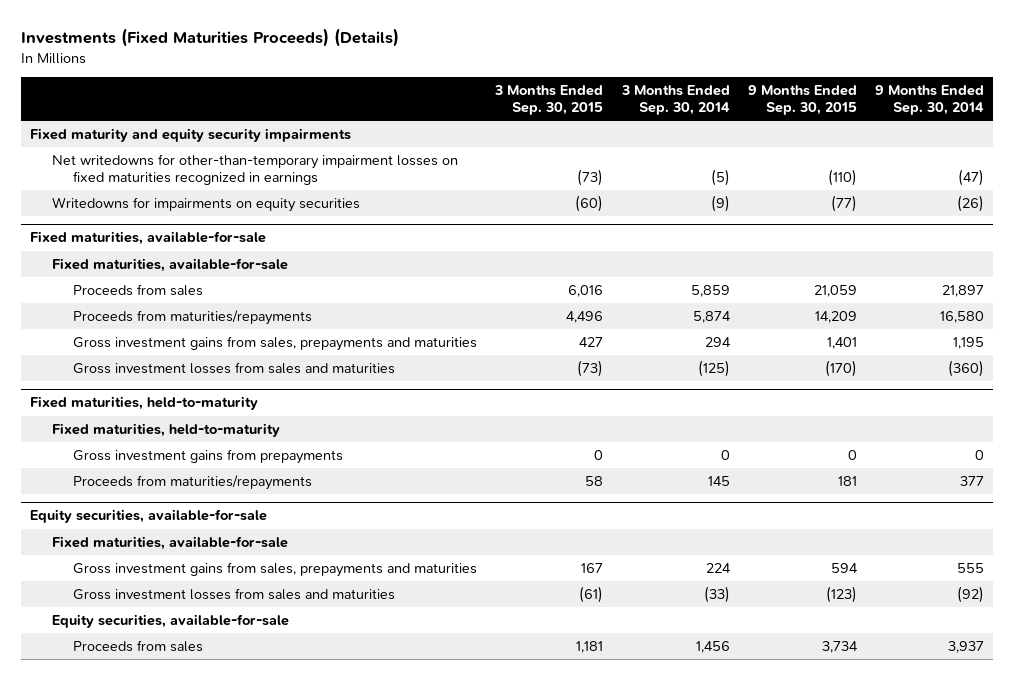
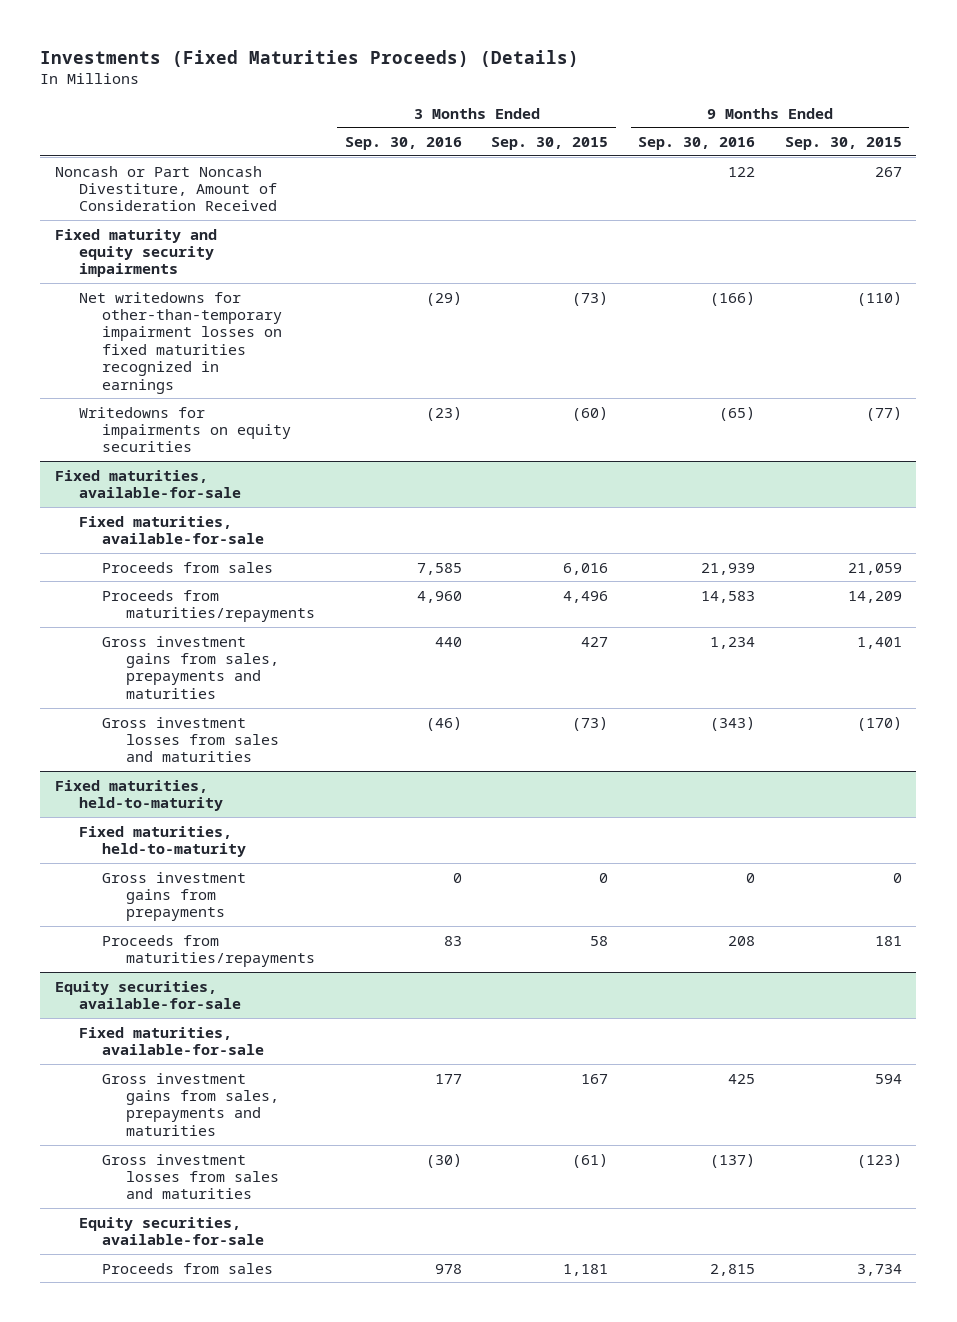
[620,84,730,115] 3 Months Ended Sep. 30, 2014 -> none
[874,84,984,115] 9 Months Ended Sep. 30, 2014 -> none
none -> [344,136,462,150] Sep. 30, 2016
none -> [637,136,755,150] Sep. 30, 2016
none -> [55,165,277,212] Noncash or Part Noncash Divestiture, Amount of Consideration Received

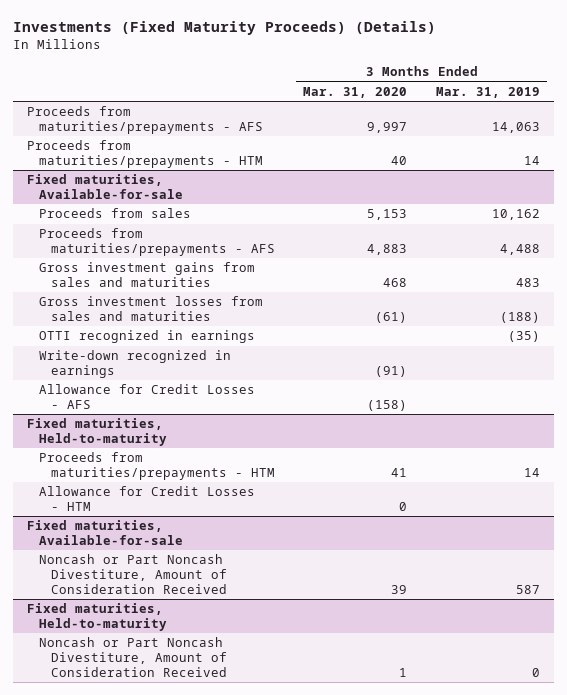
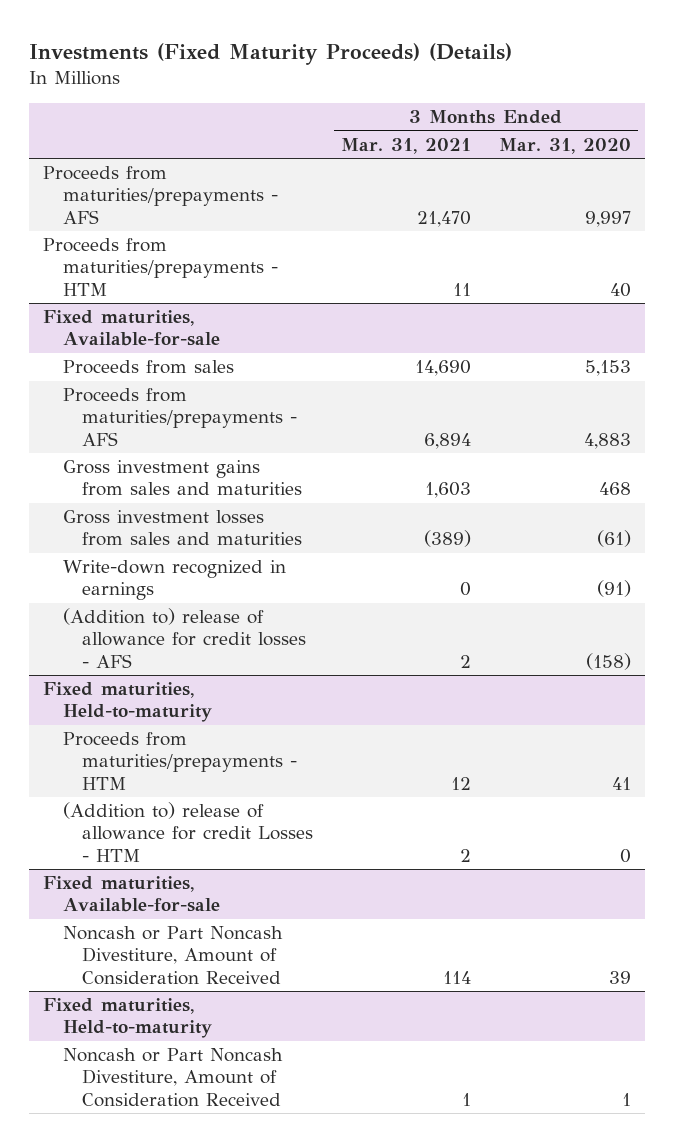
[435,87,540,99] Mar. 31, 2019 -> none
none -> [341,137,472,154] Mar. 31, 2021
[38,330,255,344] OTTI recognized in earnings -> none
[38,384,255,410] Allowance for Credit Losses - AFS -> [62,608,306,668] (Addition to) release of allowance for credit losses - AFS
[38,486,255,512] Allowance for Credit Losses - HTM -> [62,802,313,862] (Addition to) release of allowance for credit Losses - HTM

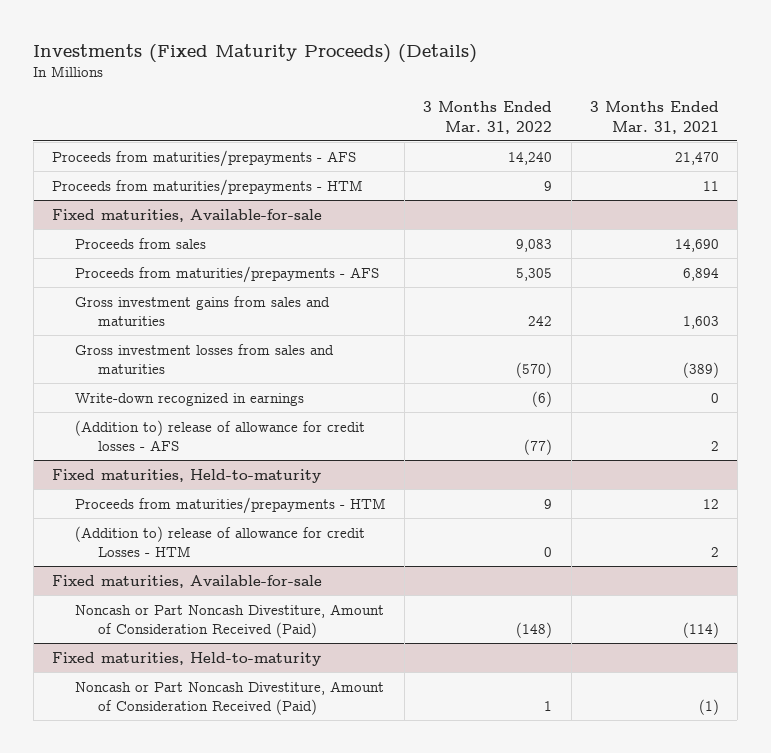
[499,137,632,154] Mar. 31, 2020 -> none
none -> [423,101,553,134] 3 Months Ended Mar. 31, 2022
[62,926,283,985] Noncash or Part Noncash Divestiture, Amount of Consideration Received -> [75,603,385,639] Noncash or Part Noncash Divestiture, Amount of Consideration Received (Paid)
[443,970,472,984] 114 -> [682,622,719,639] (114)
[62,1048,283,1107] Noncash or Part Noncash Divestiture, Amount of Consideration Received -> [75,680,385,716] Noncash or Part Noncash Divestiture, Amount of Consideration Received (Paid)
[462,1092,472,1106] 1 -> [698,699,719,716] (1)

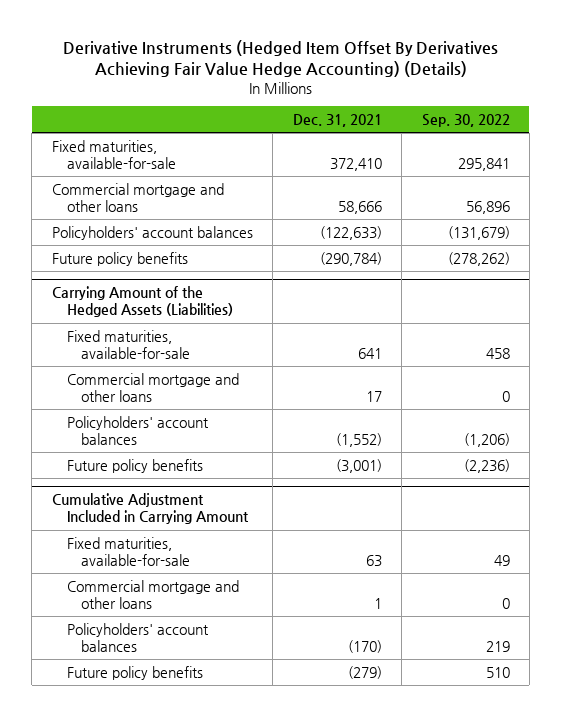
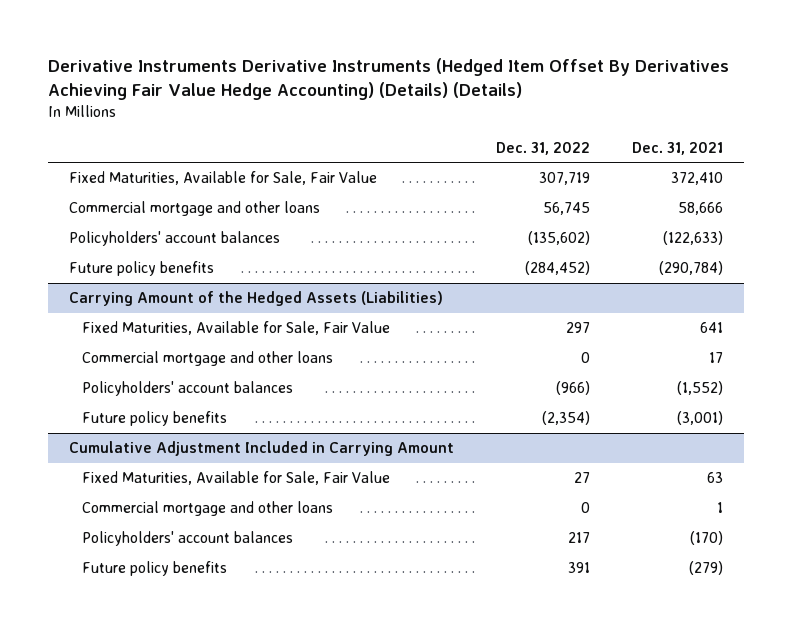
[62,40,498,78] Derivative Instruments (Hedged Item Offset By Derivatives Achieving Fair Value Hedge Accounting) (Details) -> [47,57,729,100] Derivative Instruments Derivative Instruments (Hedged Item Offset By Derivatives Achieving Fair Value Hedge Accounting) (Details) (Details)
[421,113,510,127] Sep. 30, 2022 -> none
none -> [495,141,590,155] Dec. 31, 2022
[51,139,176,169] Fixed maturities, available-for-sale -> [68,171,377,186] Fixed Maturities, Available for Sale, Fair Value
[66,329,191,359] Fixed maturities, available-for-sale -> [82,321,391,336] Fixed Maturities, Available for Sale, Fair Value
[66,536,191,566] Fixed maturities, available-for-sale -> [82,471,391,486] Fixed Maturities, Available for Sale, Fair Value

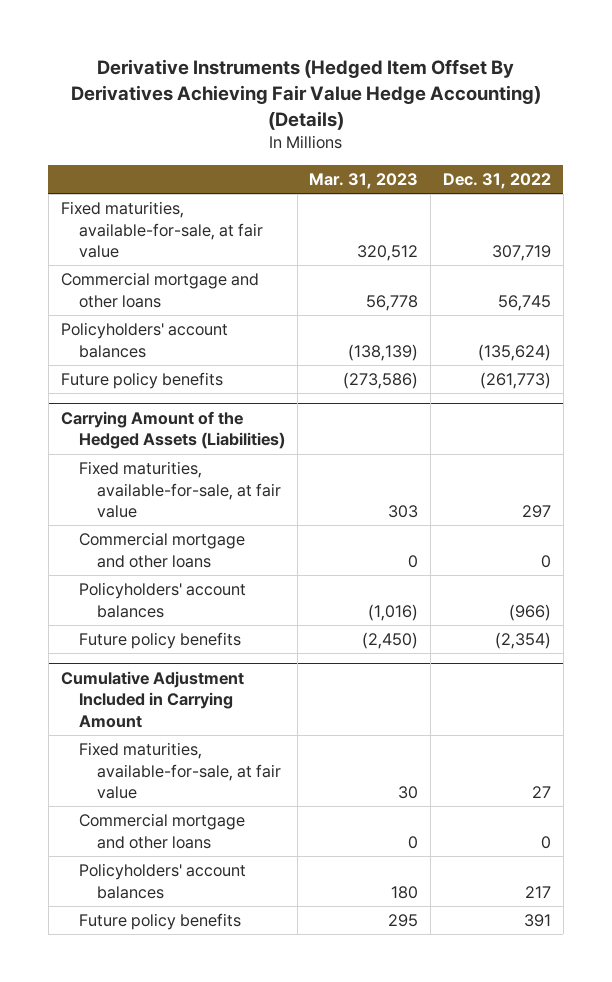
[47,57,729,100] Derivative Instruments Derivative Instruments (Hedged Item Offset By Derivatives Achieving Fair Value Hedge Accounting) (Details) (Details) -> [70,59,541,130] Derivative Instruments (Hedged Item Offset By Derivatives Achieving Fair Value Hedge Accounting) (Details)
[631,141,723,155] Dec. 31, 2021 -> none
none -> [309,172,419,189] Mar. 31, 2023
[68,171,377,186] Fixed Maturities, Available for Sale, Fair Value -> [60,201,264,259] Fixed maturities, available-for-sale, at fair value
[527,231,590,246] (135,602) -> [477,343,551,361] (135,624)
[524,261,590,276] (284,452) -> [479,372,551,390] (261,773)
[82,321,391,336] Fixed Maturities, Available for Sale, Fair Value -> [79,461,282,519] Fixed maturities, available-for-sale, at fair value
[82,471,391,486] Fixed Maturities, Available for Sale, Fair Value -> [79,742,282,800] Fixed maturities, available-for-sale, at fair value

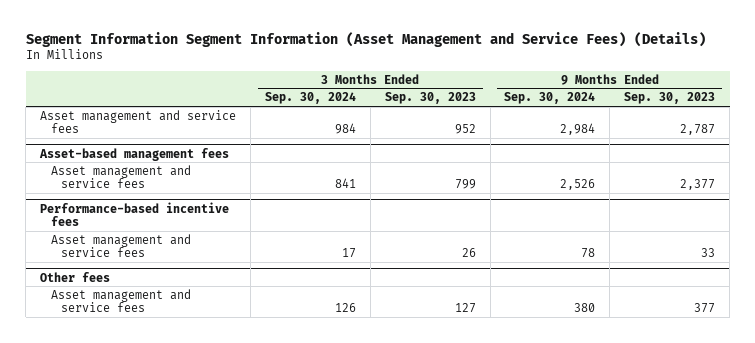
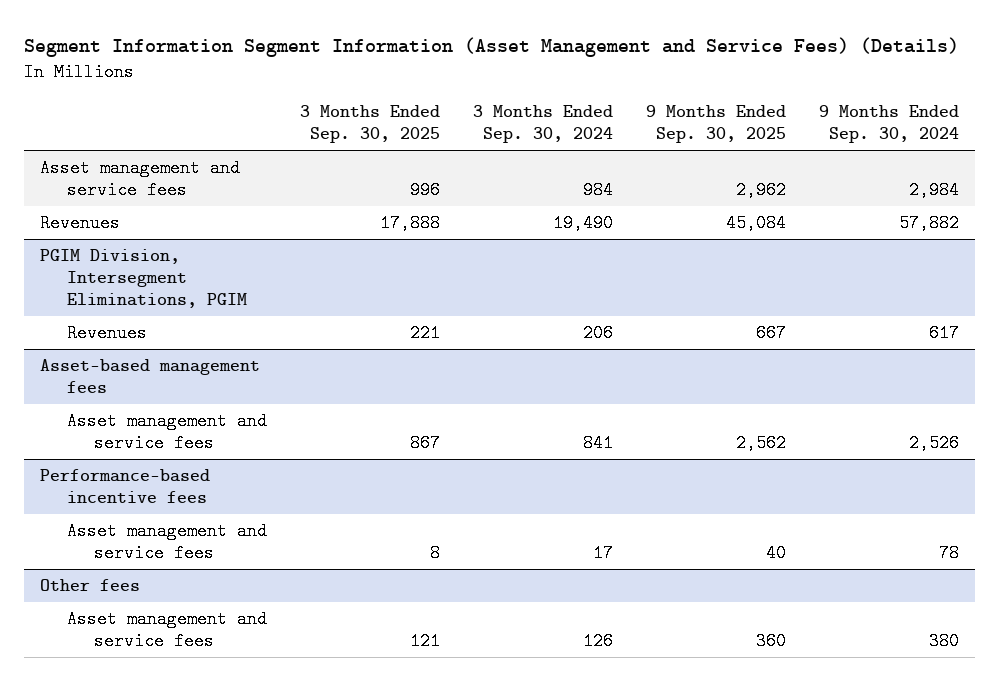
[384,92,476,105] Sep. 30, 2023 -> none
[624,92,716,105] Sep. 30, 2023 -> none
none -> [299,105,440,143] 3 Months Ended Sep. 30, 2025
none -> [645,105,786,143] 9 Months Ended Sep. 30, 2025
none -> [40,214,121,233] Revenues
none -> [40,249,247,308] PGIM Division, Intersegment Eliminations, PGIM
none -> [66,324,147,343] Revenues

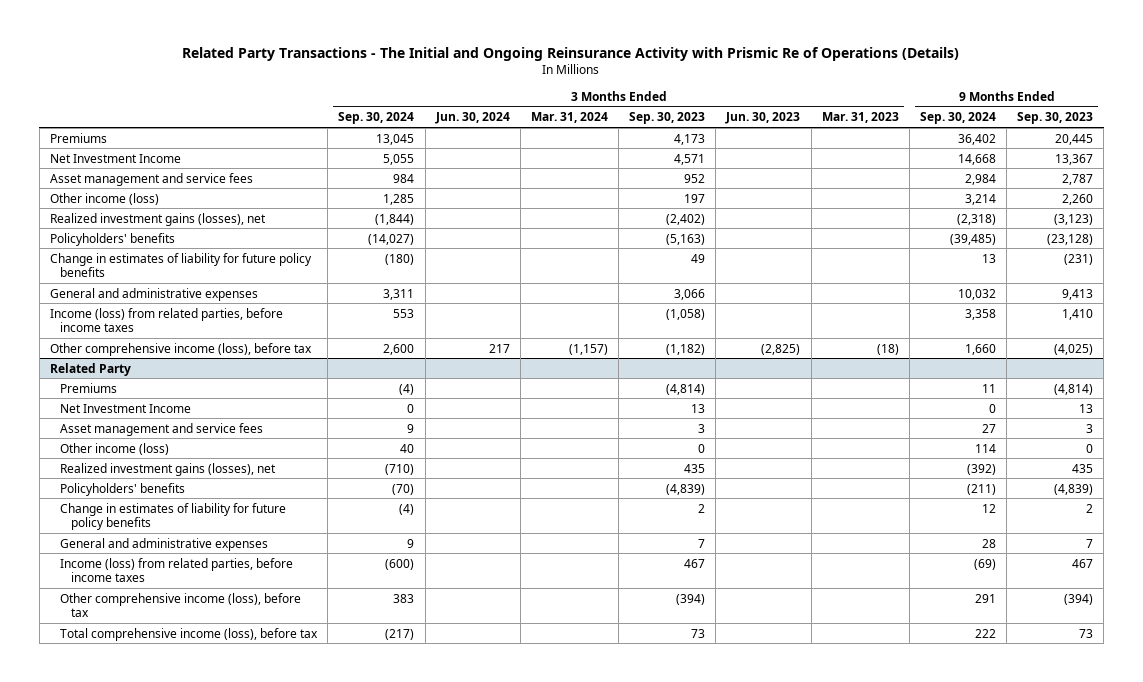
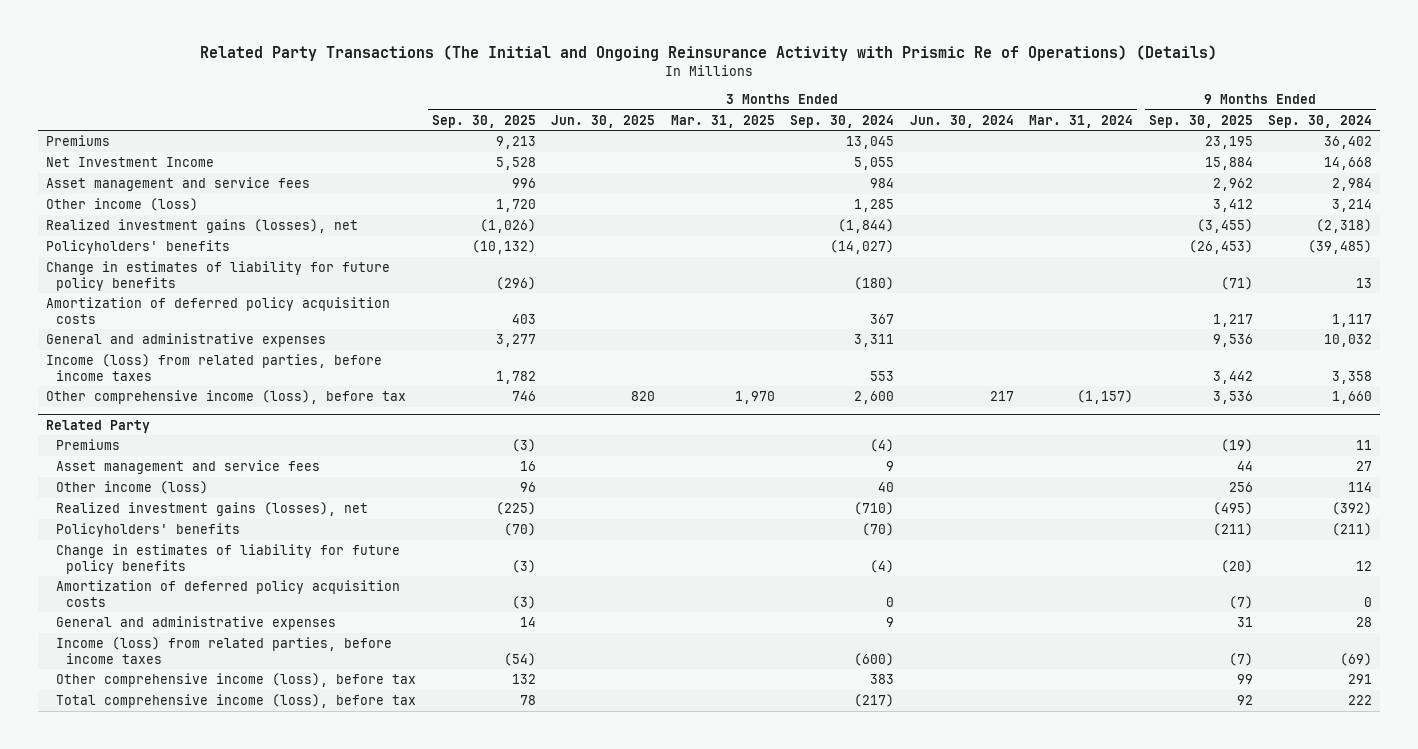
[182,46,960,61] Related Party Transactions - The Initial and Ongoing Reinsurance Activity with Prismic Re of Operations (Details) -> [200,45,1218,62] Related Party Transactions (The Initial and Ongoing Reinsurance Activity with Prismic Re of Operations) (Details)
[629,112,706,125] Sep. 30, 2023 -> none
[725,112,801,125] Jun. 30, 2023 -> none
[821,112,899,124] Mar. 31, 2023 -> none
[1017,112,1094,125] Sep. 30, 2023 -> none
none -> [431,114,536,128] Sep. 30, 2025
none -> [551,114,656,128] Jun. 30, 2025
none -> [670,114,775,128] Mar. 31, 2025
none -> [1148,114,1253,128] Sep. 30, 2025
none -> [46,297,391,324] Amortization of deferred policy acquisition costs
[60,403,192,413] Net Investment Income -> none
none -> [56,580,401,607] Amortization of deferred policy acquisition costs

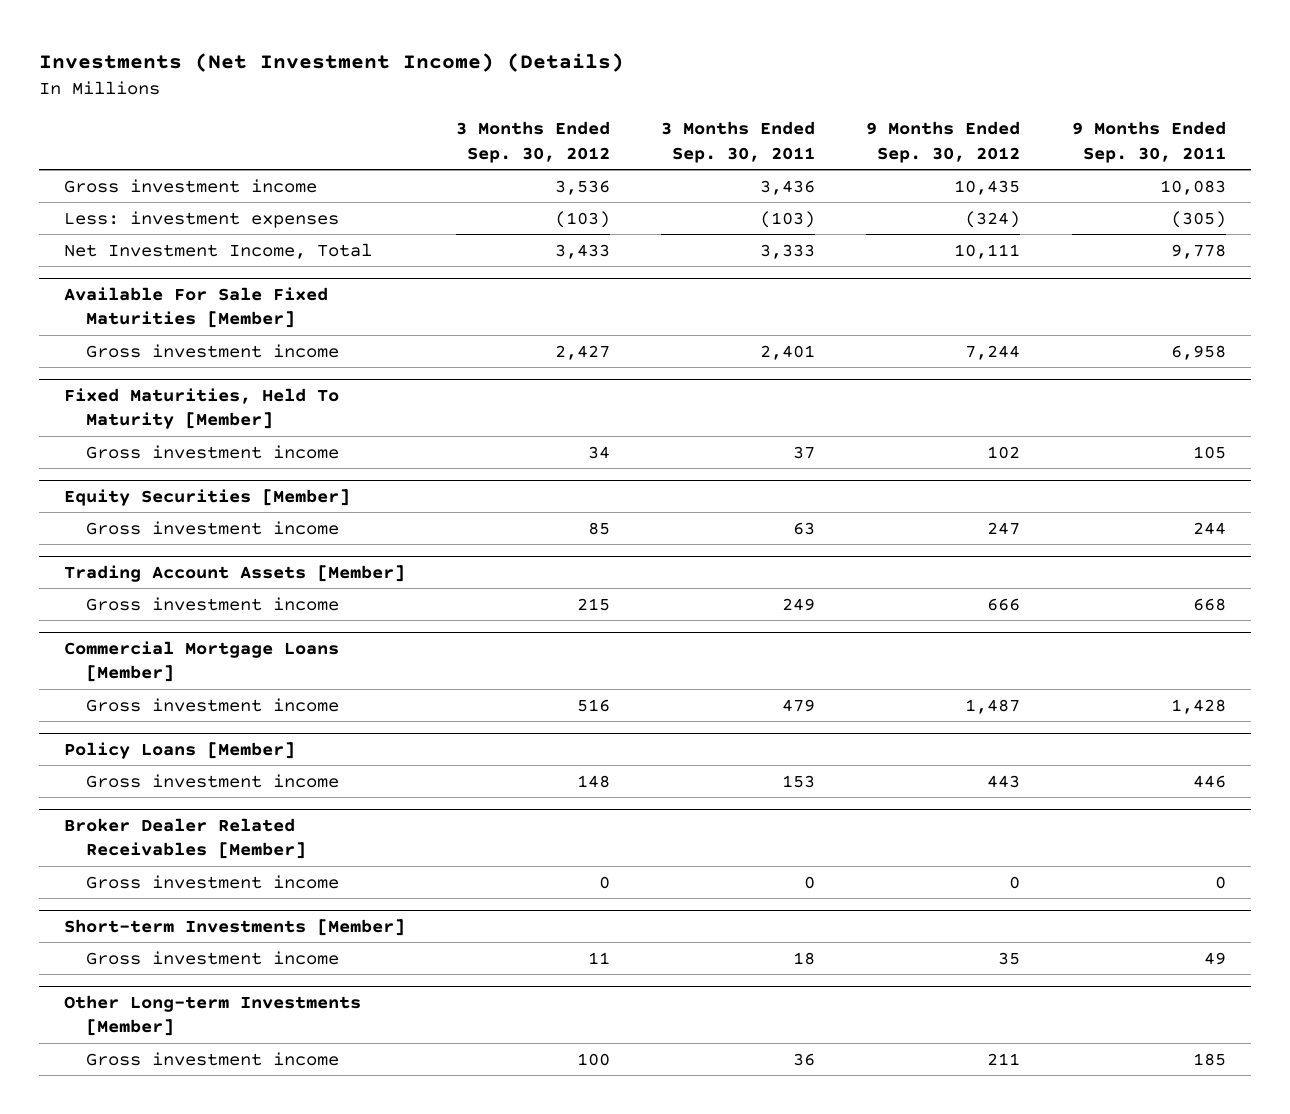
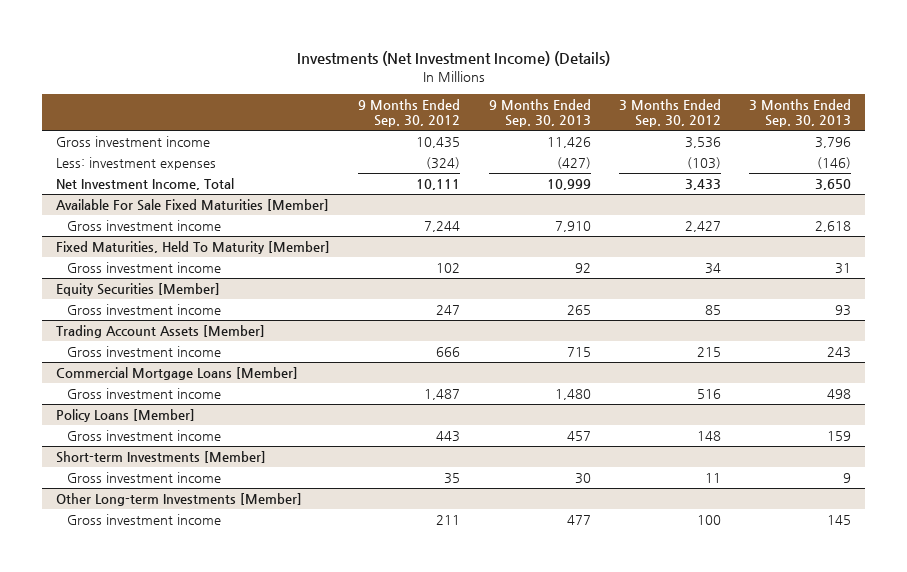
[661,121,816,163] 3 Months Ended Sep. 30, 2011 -> none
[1071,121,1226,163] 9 Months Ended Sep. 30, 2011 -> none
none -> [488,98,591,128] 9 Months Ended Sep. 30, 2013
none -> [748,98,851,128] 3 Months Ended Sep. 30, 2013
[64,817,307,860] Broker Dealer Related Receivables [Member] -> none
[86,874,340,889] Gross investment income -> none

